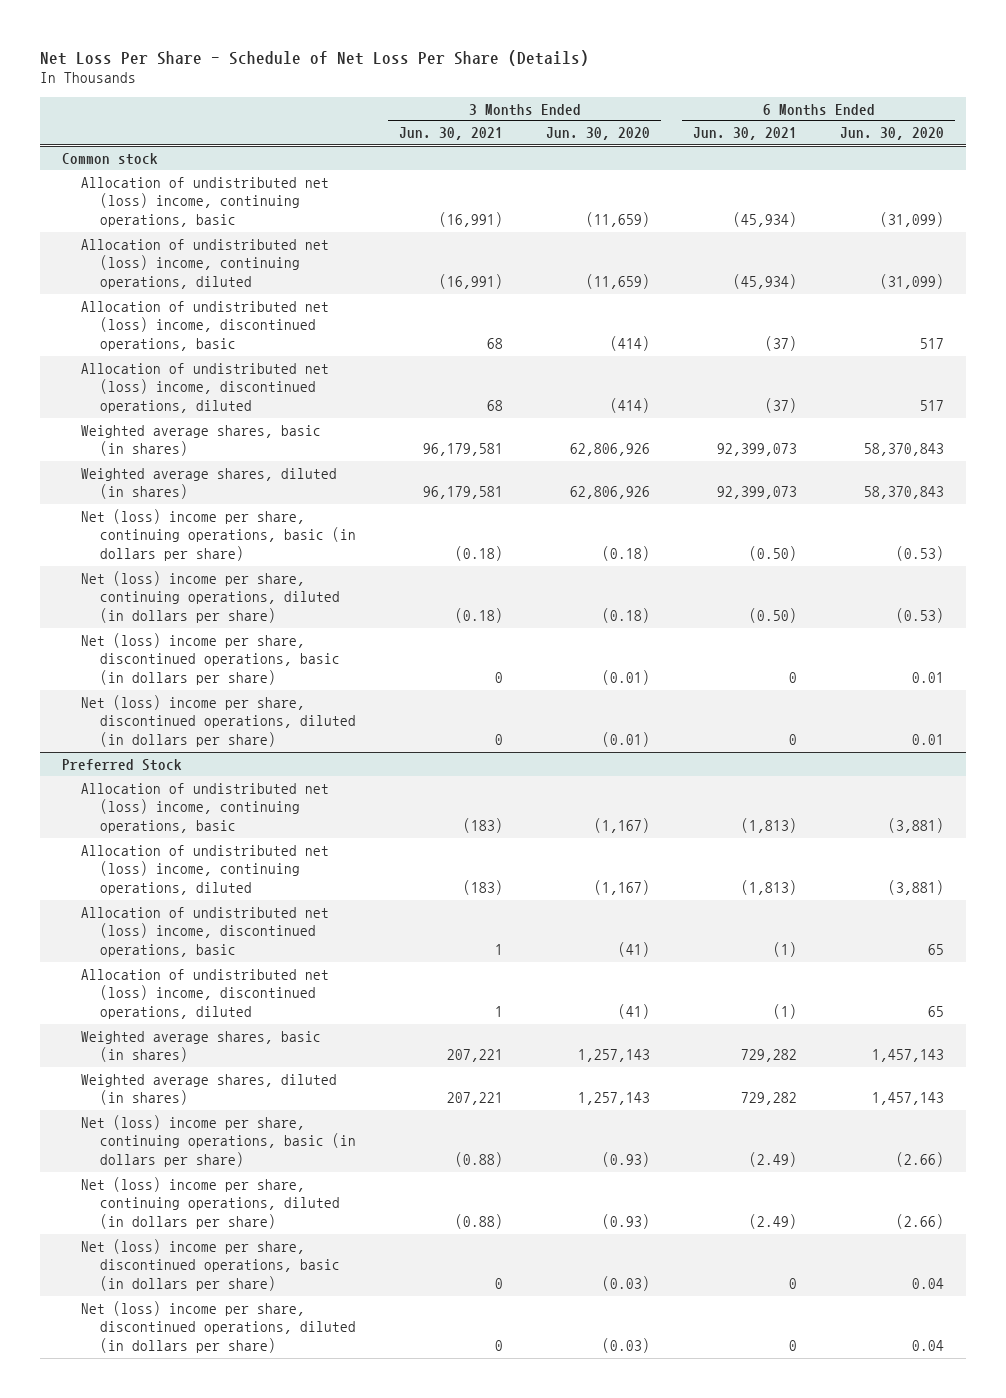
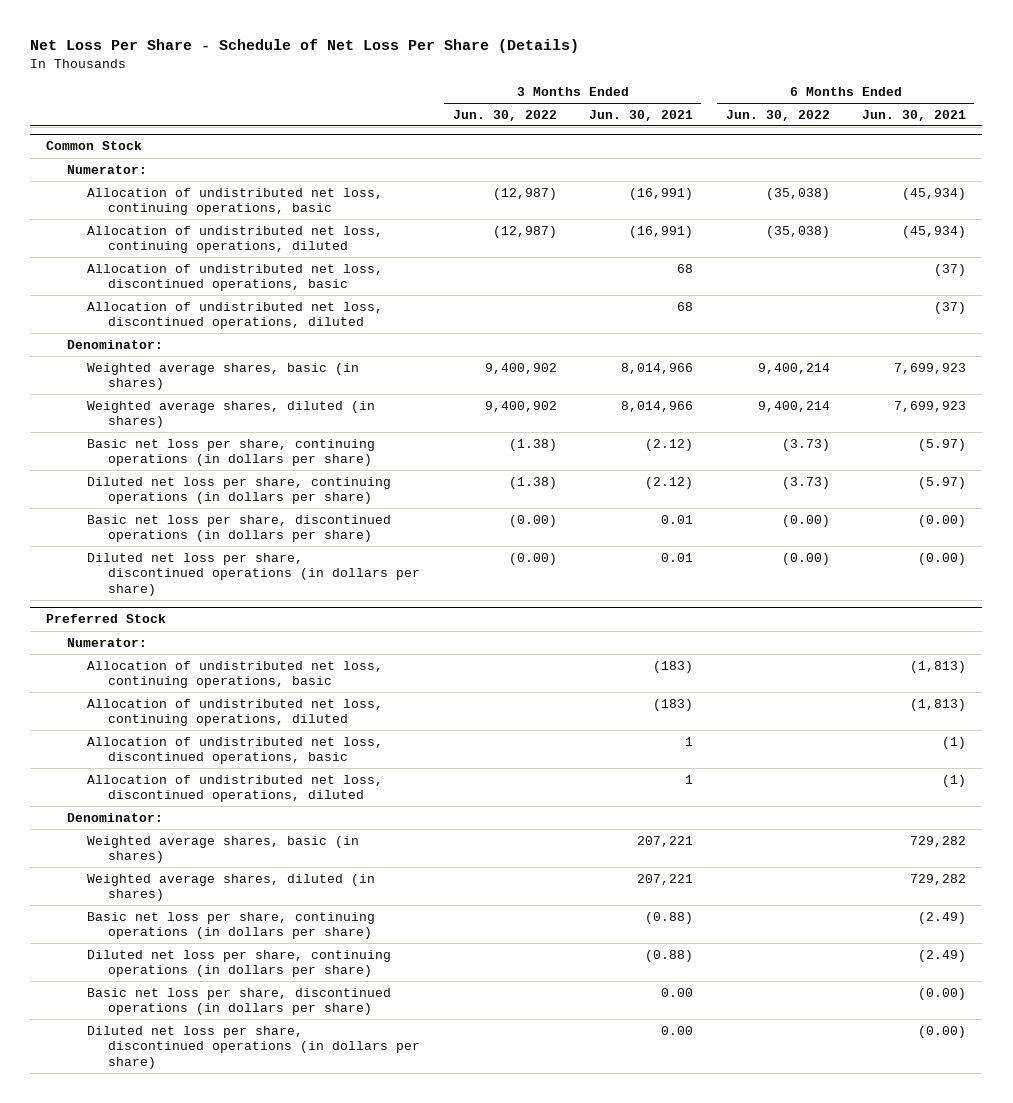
[546,127,651,141] Jun. 30, 2020 -> none
[840,127,945,141] Jun. 30, 2020 -> none
none -> [452,109,557,121] Jun. 30, 2022
none -> [725,109,830,121] Jun. 30, 2022
[61,152,158,165] Common stock -> [46,141,143,151] Common Stock
none -> [66,164,147,174] Numerator:
[80,176,329,228] Allocation of undistributed net (loss) income, continuing operations, basic -> [87,187,384,216] Allocation of undistributed net loss, continuing operations, basic
[80,238,329,290] Allocation of undistributed net (loss) income, continuing operations, diluted -> [87,225,384,254] Allocation of undistributed net loss, continuing operations, diluted
[80,300,329,352] Allocation of undistributed net (loss) income, discontinued operations, basic -> [87,263,384,292] Allocation of undistributed net loss, discontinued operations, basic
[80,362,329,414] Allocation of undistributed net (loss) income, discontinued operations, diluted -> [87,301,384,330] Allocation of undistributed net loss, discontinued operations, diluted
none -> [66,339,163,349] Denominator:
[423,443,504,457] 96,179,581 -> [621,362,694,374] 8,014,966
[717,443,798,457] 92,399,073 -> [894,362,967,374] 7,699,923
[423,486,504,500] 96,179,581 -> [621,400,694,412] 8,014,966
[717,486,798,500] 92,399,073 -> [894,400,967,412] 7,699,923
[80,508,357,562] Net (loss) income per share, continuing operations, basic (in dollars per share) -> [87,438,376,467] Basic net loss per share, continuing operations (in dollars per share)
[455,546,504,562] (0.18) -> [645,438,694,451] (2.12)
[749,546,798,562] (0.50) -> [918,438,967,451] (5.97)
[80,570,341,624] Net (loss) income per share, continuing operations, diluted (in dollars per share) -> [87,476,392,505] Diluted net loss per share, continuing operations (in dollars per share)
[455,608,504,624] (0.18) -> [645,476,694,489] (2.12)
[749,608,798,624] (0.50) -> [918,476,967,489] (5.97)
[80,632,341,686] Net (loss) income per share, discontinued operations, basic (in dollars per share) -> [87,514,392,543] Basic net loss per share, discontinued operations (in dollars per share)
[495,672,504,684] 0 -> [661,514,694,524] 0.01
[789,672,798,684] 0 -> [918,514,967,527] (0.00)
[80,694,357,748] Net (loss) income per share, discontinued operations, diluted (in dollars per share) -> [87,552,421,596] Diluted net loss per share, discontinued operations (in dollars per share)
[495,734,504,746] 0 -> [661,552,694,562] 0.01
[789,734,798,746] 0 -> [918,552,967,565] (0.00)
none -> [66,637,147,647] Numerator:
[80,782,329,834] Allocation of undistributed net (loss) income, continuing operations, basic -> [87,660,384,689] Allocation of undistributed net loss, continuing operations, basic
[80,844,329,896] Allocation of undistributed net (loss) income, continuing operations, diluted -> [87,698,384,727] Allocation of undistributed net loss, continuing operations, diluted
[80,906,329,958] Allocation of undistributed net (loss) income, discontinued operations, basic -> [87,736,384,765] Allocation of undistributed net loss, discontinued operations, basic
[80,968,329,1020] Allocation of undistributed net (loss) income, discontinued operations, diluted -> [87,774,384,803] Allocation of undistributed net loss, discontinued operations, diluted
none -> [66,812,163,822] Denominator:
[80,1114,357,1168] Net (loss) income per share, continuing operations, basic (in dollars per share) -> [87,911,376,940] Basic net loss per share, continuing operations (in dollars per share)
[80,1176,341,1230] Net (loss) income per share, continuing operations, diluted (in dollars per share) -> [87,949,392,978] Diluted net loss per share, continuing operations (in dollars per share)
[80,1238,341,1292] Net (loss) income per share, discontinued operations, basic (in dollars per share) -> [87,987,392,1016] Basic net loss per share, discontinued operations (in dollars per share)
[495,1278,504,1290] 0 -> [661,987,694,997] 0.00
[789,1278,798,1290] 0 -> [918,987,967,1000] (0.00)
[80,1300,357,1354] Net (loss) income per share, discontinued operations, diluted (in dollars per share) -> [87,1025,421,1069] Diluted net loss per share, discontinued operations (in dollars per share)
[495,1340,504,1352] 0 -> [661,1025,694,1035] 0.00
[789,1340,798,1352] 0 -> [918,1025,967,1038] (0.00)

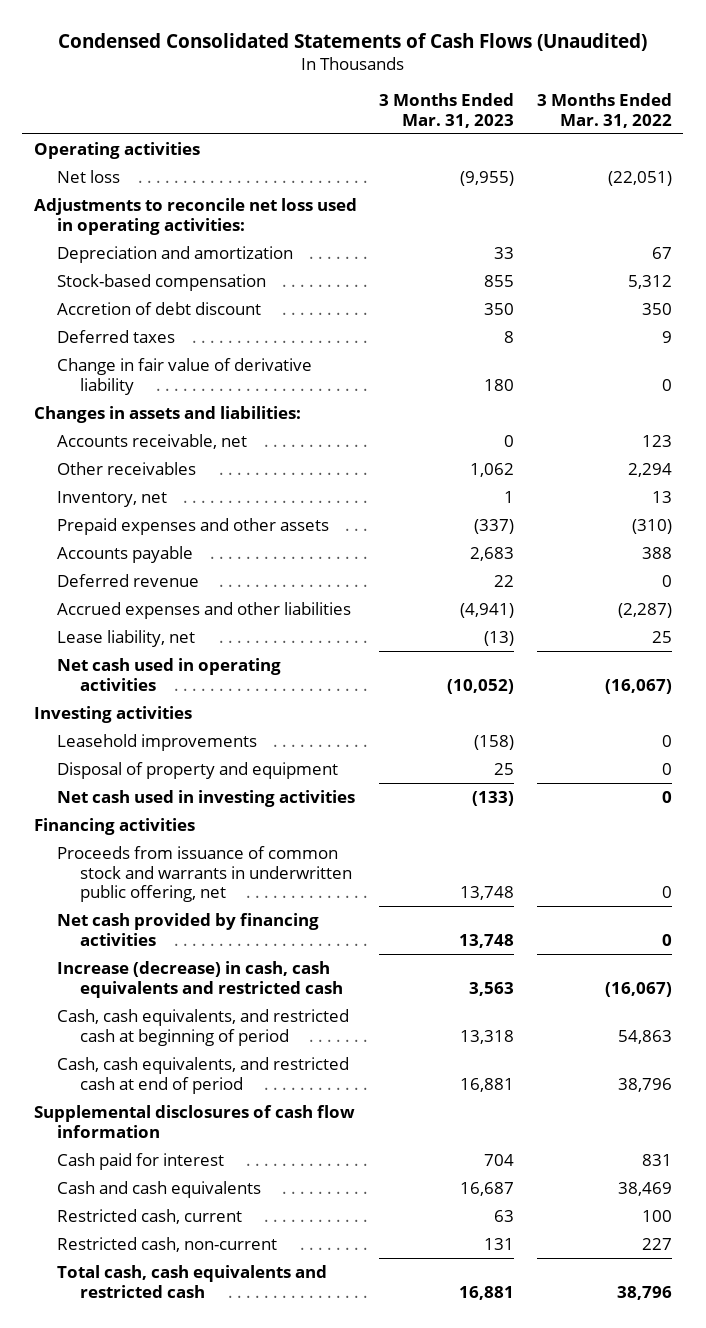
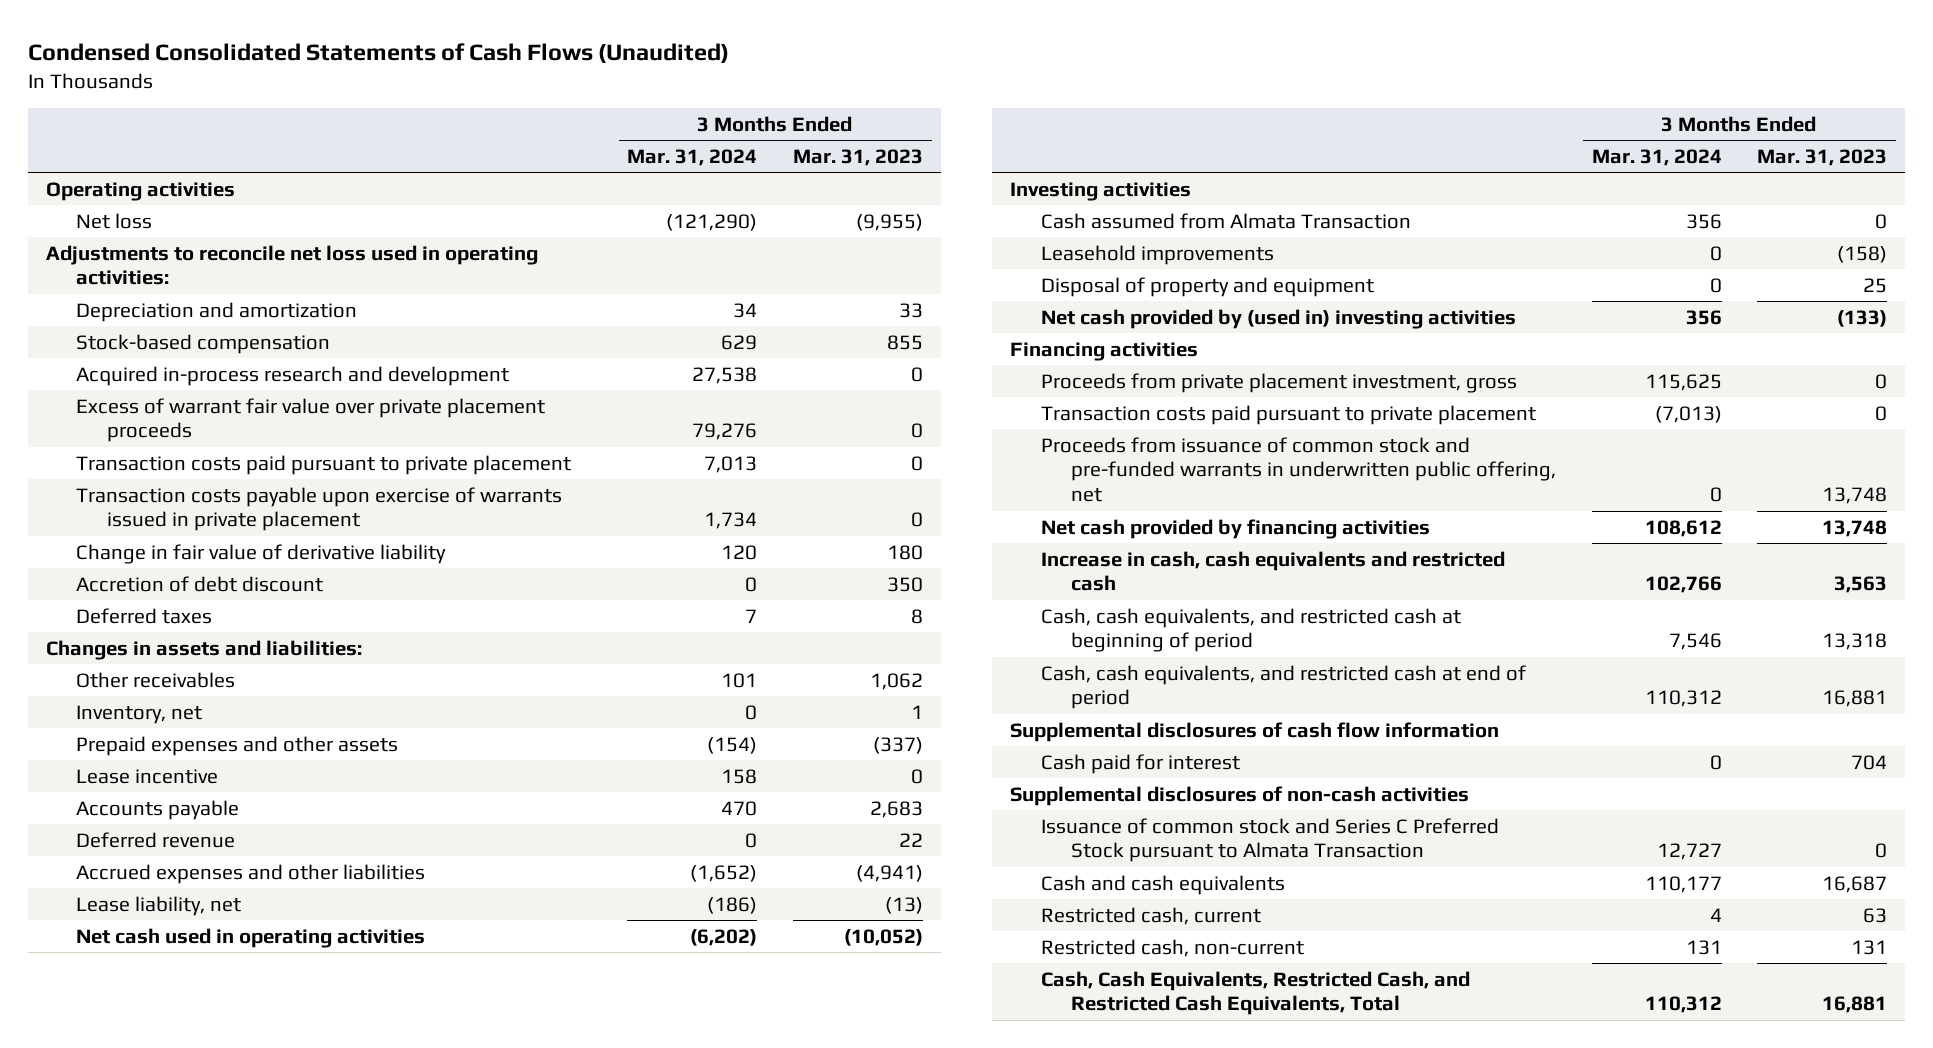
[537,92,673,128] 3 Months Ended Mar. 31, 2022 -> none
none -> [627,148,758,166] Mar. 31, 2024
none -> [76,365,510,386] Acquired in-process research and development
none -> [76,397,546,443] Excess of warrant fair value over private placement proceeds
none -> [76,454,572,475] Transaction costs paid pursuant to private placement
none -> [76,486,563,532] Transaction costs payable upon exercise of warrants issued in private placement
[56,357,312,395] Change in fair value of derivative liability -> [76,543,447,564] Change in fair value of derivative liability
[56,433,247,449] Accounts receivable, net -> none
none -> [76,768,219,784] Lease incentive
none -> [1040,212,1411,229] Cash assumed from Almata Transaction
[56,789,355,807] Net cash used in investing activities -> [1040,308,1516,329] Net cash provided by (used in) investing activities
none -> [1040,372,1517,393] Proceeds from private placement investment, gross
none -> [1040,404,1536,425] Transaction costs paid pursuant to private placement
[56,845,353,903] Proceeds from issuance of common stock and warrants in underwritten public offering, net -> [1040,436,1557,503] Proceeds from issuance of common stock and pre-funded warrants in underwritten public offering, net
[56,960,344,998] Increase (decrease) in cash, cash equivalents and restricted cash -> [1040,550,1505,592] Increase in cash, cash equivalents and restricted cash
none -> [1010,785,1470,806] Supplemental disclosures of non-cash activities
none -> [1040,817,1499,863] Issuance of common stock and Series C Preferred Stock pursuant to Almata Transaction
[56,1264,327,1298] Total cash, cash equivalents and restricted cash -> [1040,970,1470,1016] Cash, Cash Equivalents, Restricted Cash, and Restricted Cash Equivalents, Total

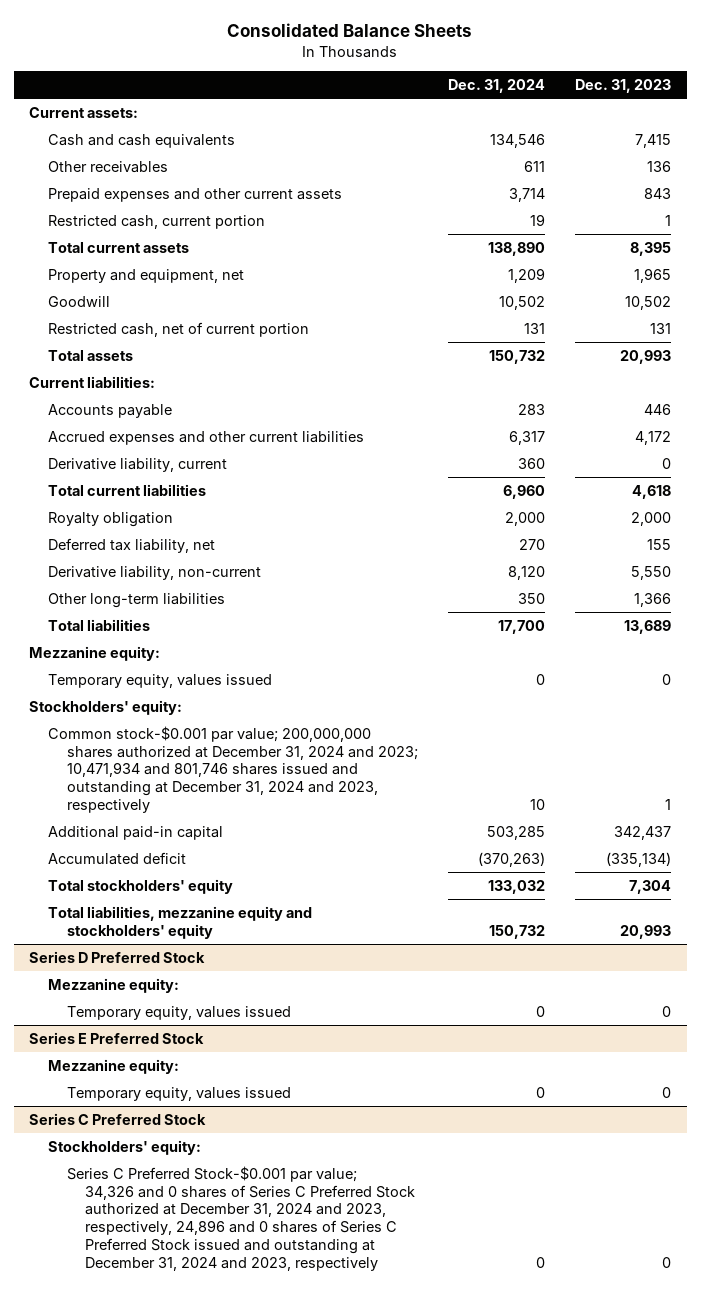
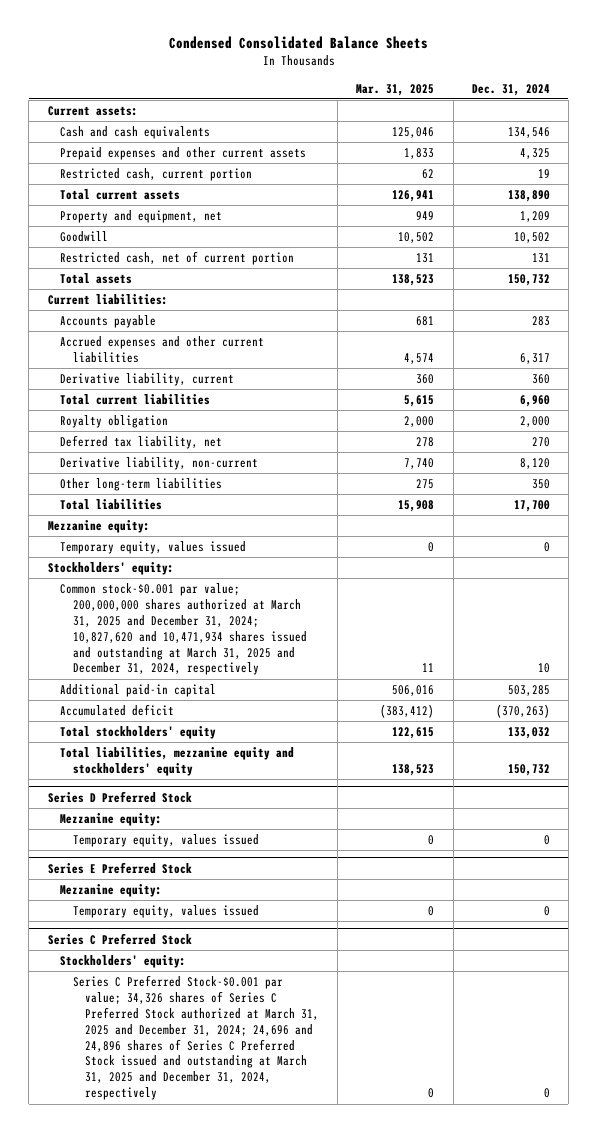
[227,22,473,37] Consolidated Balance Sheets -> [168,36,428,50] Condensed Consolidated Balance Sheets
[575,78,672,93] Dec. 31, 2023 -> none
none -> [356,83,435,96] Mar. 31, 2025
[47,160,168,173] Other receivables -> none
[509,187,546,202] 3,714 -> [519,147,550,159] 4,325
[47,725,418,814] Common stock-$0.001 par value; 200,000,000 shares authorized at December 31, 2024 and 2023; 10,471,934 and 801,746 shares issued and outstanding at December 31, 2024 and 2023, respectively -> [60,582,307,676] Common stock-$0.001 par value; 200,000,000 shares authorized at March 31, 2025 and December 31, 2024; 10,827,620 and 10,471,934 shares issued and outstanding at March 31, 2025 and December 31, 2024, respectively
[66,1165,416,1271] Series C Preferred Stock-$0.001 par value; 34,326 and 0 shares of Series C Preferred Stock authorized at December 31, 2024 and 2023, respectively, 24,896 and 0 shares of Series C Preferred Stock issued and outstanding at December 31, 2024 and 2023, respectively -> [72,974,320,1101] Series C Preferred Stock-$0.001 par value; 34,326 shares of Series C Preferred Stock authorized at March 31, 2025 and December 31, 2024; 24,696 and 24,896 shares of Series C Preferred Stock issued and outstanding at March 31, 2025 and December 31, 2024, respectively

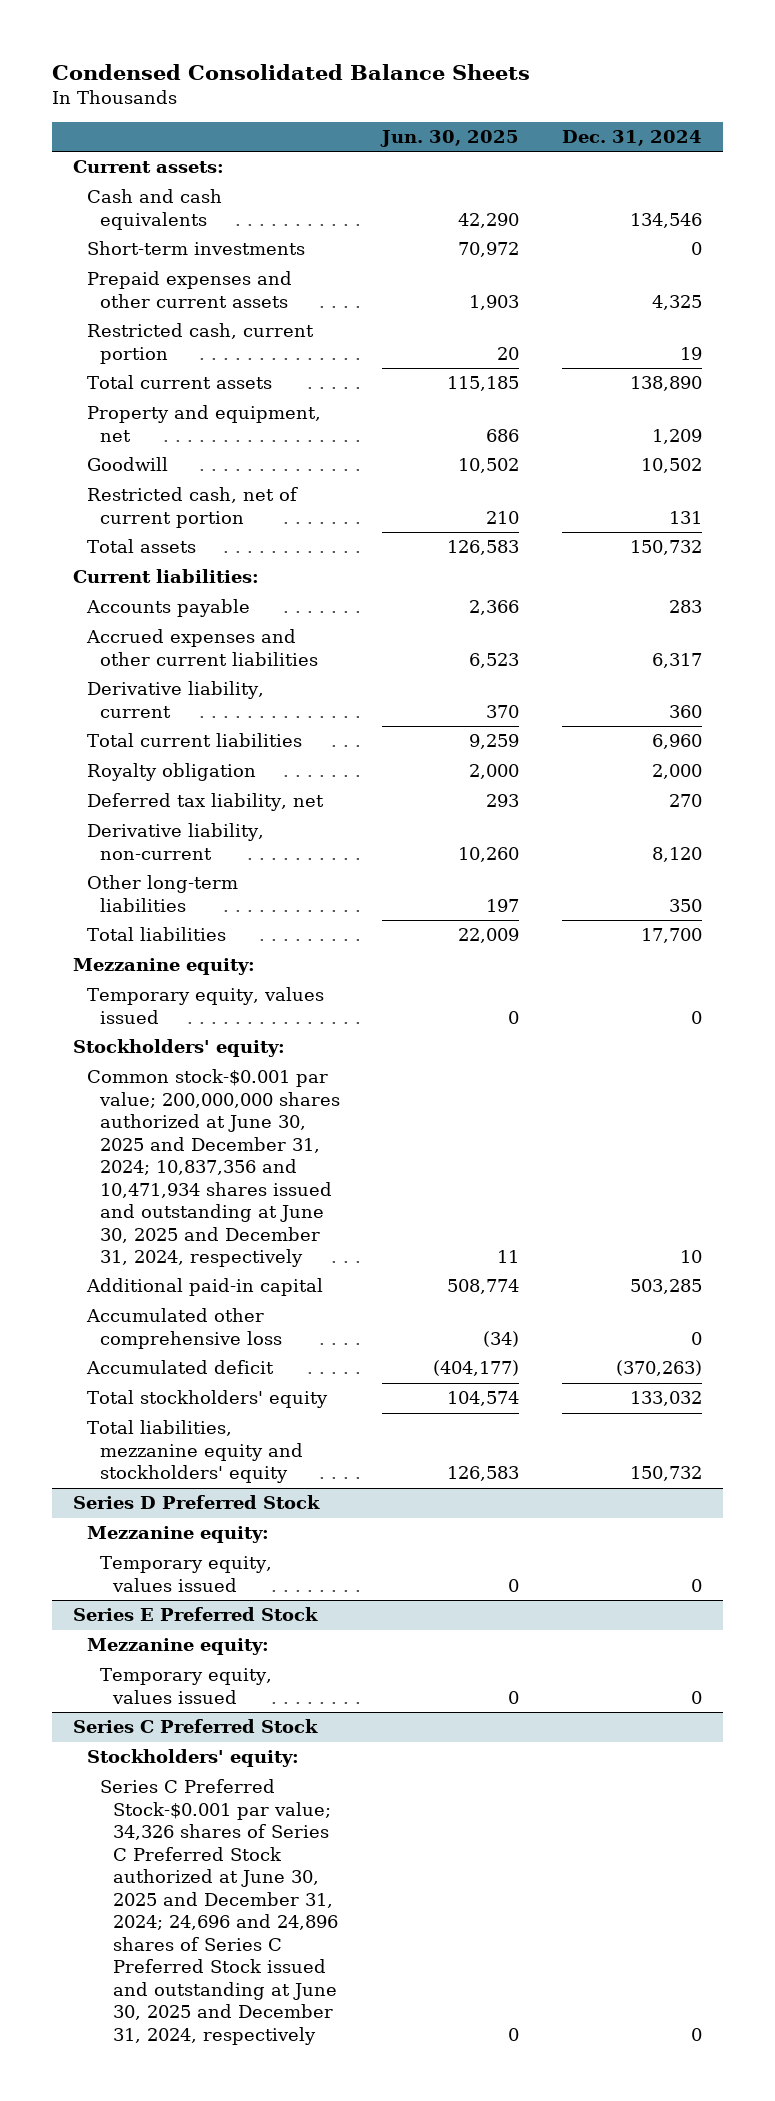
[356,83,435,96] Mar. 31, 2025 -> none
none -> [380,129,520,147] Jun. 30, 2025
none -> [86,241,305,256] Short-term investments
[60,582,307,676] Common stock-$0.001 par value; 200,000,000 shares authorized at March 31, 2025 and December 31, 2024; 10,827,620 and 10,471,934 shares issued and outstanding at March 31, 2025 and December 31, 2024, respectively -> [86,1069,341,1268] Common stock-$0.001 par value; 200,000,000 shares authorized at June 30, 2025 and December 31, 2024; 10,837,356 and 10,471,934 shares issued and outstanding at June 30, 2025 and December 31, 2024, respectively
none -> [85,1308,283,1349] Accumulated other comprehensive loss
[72,974,320,1101] Series C Preferred Stock-$0.001 par value; 34,326 shares of Series C Preferred Stock authorized at March 31, 2025 and December 31, 2024; 24,696 and 24,896 shares of Series C Preferred Stock issued and outstanding at March 31, 2025 and December 31, 2024, respectively -> [100,1779,339,2045] Series C Preferred Stock-$0.001 par value; 34,326 shares of Series C Preferred Stock authorized at June 30, 2025 and December 31, 2024; 24,696 and 24,896 shares of Series C Preferred Stock issued and outstanding at June 30, 2025 and December 31, 2024, respectively

